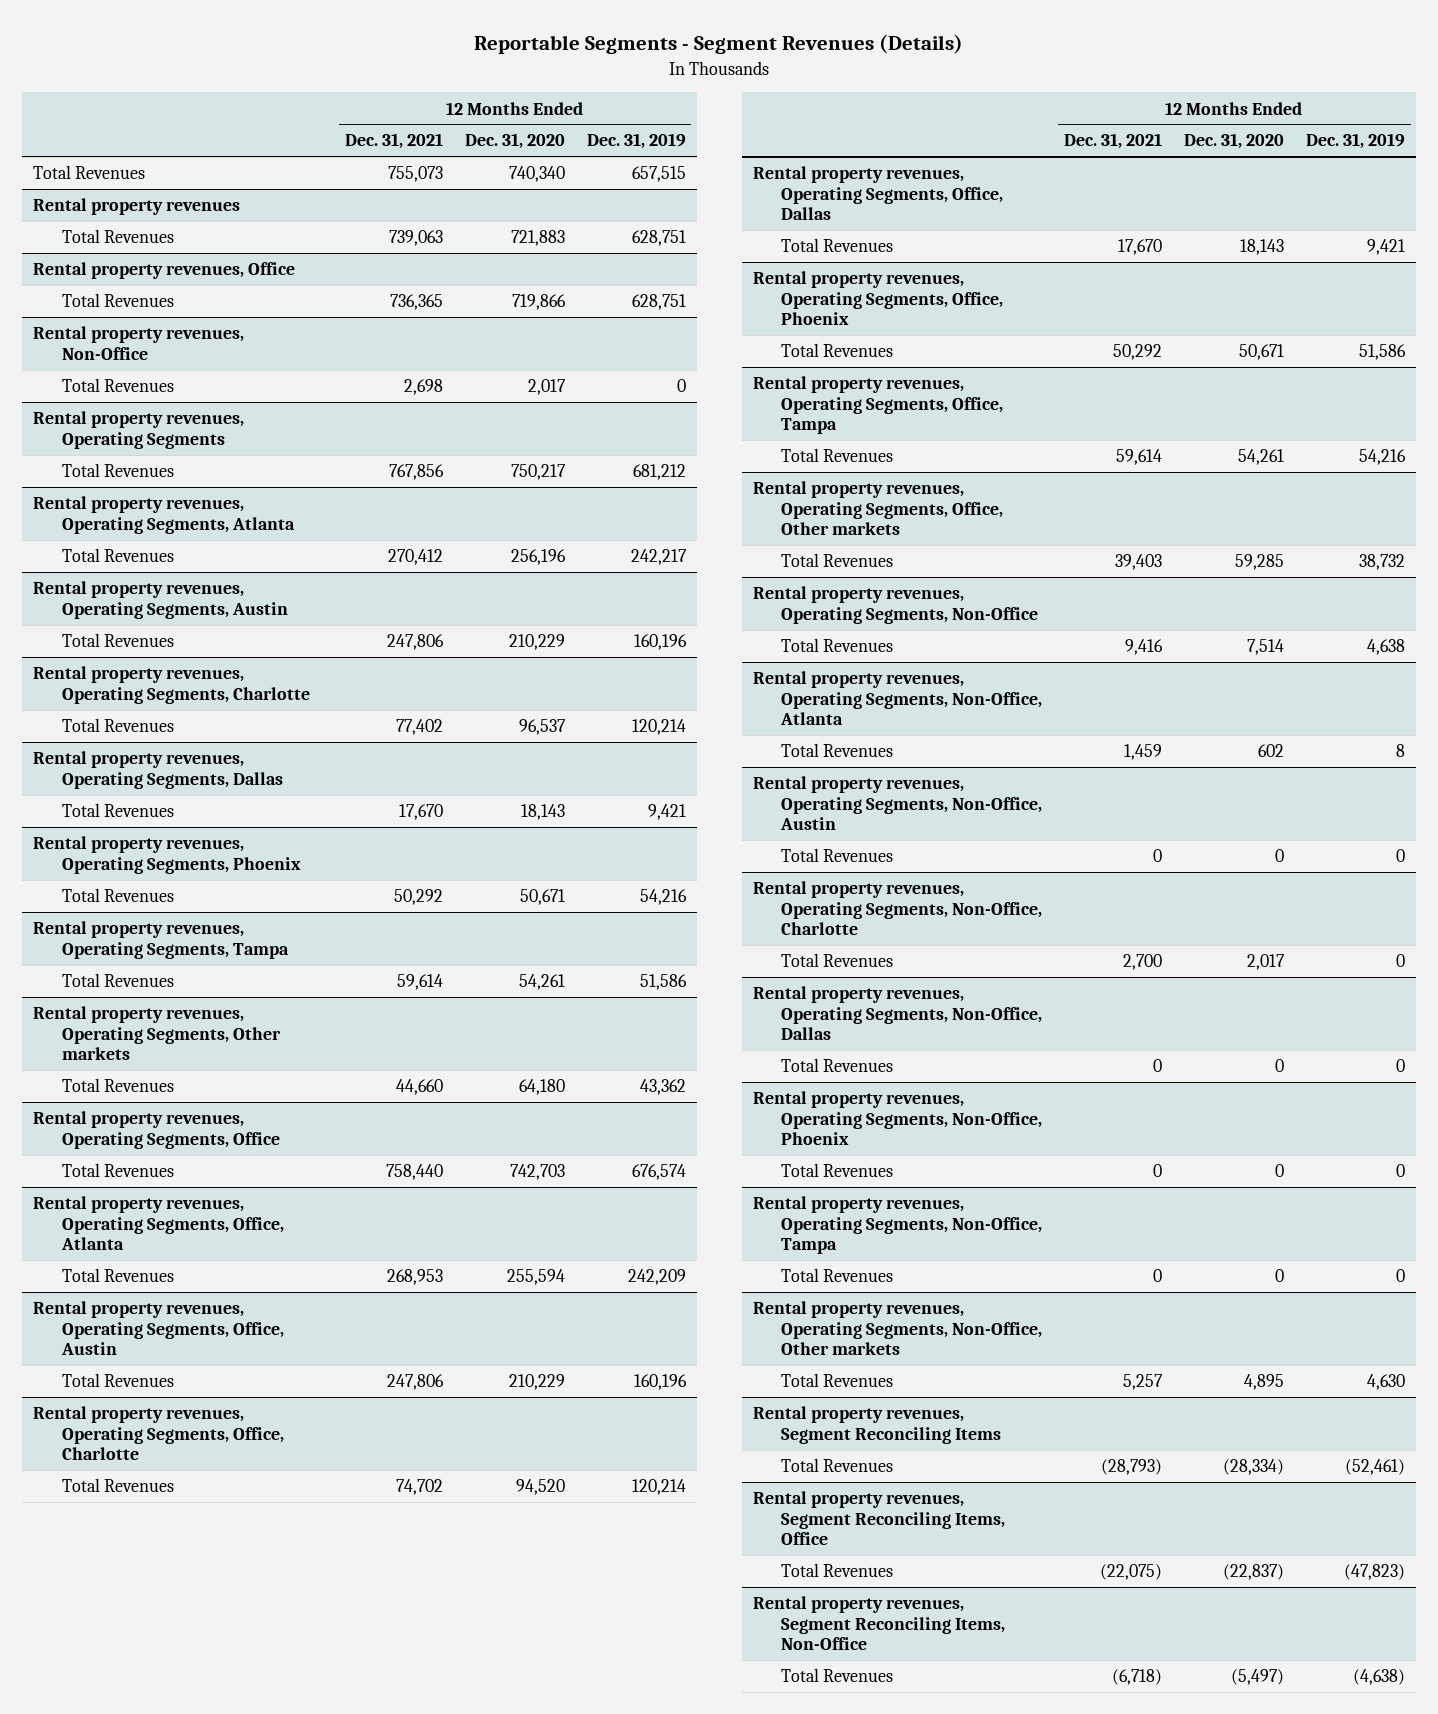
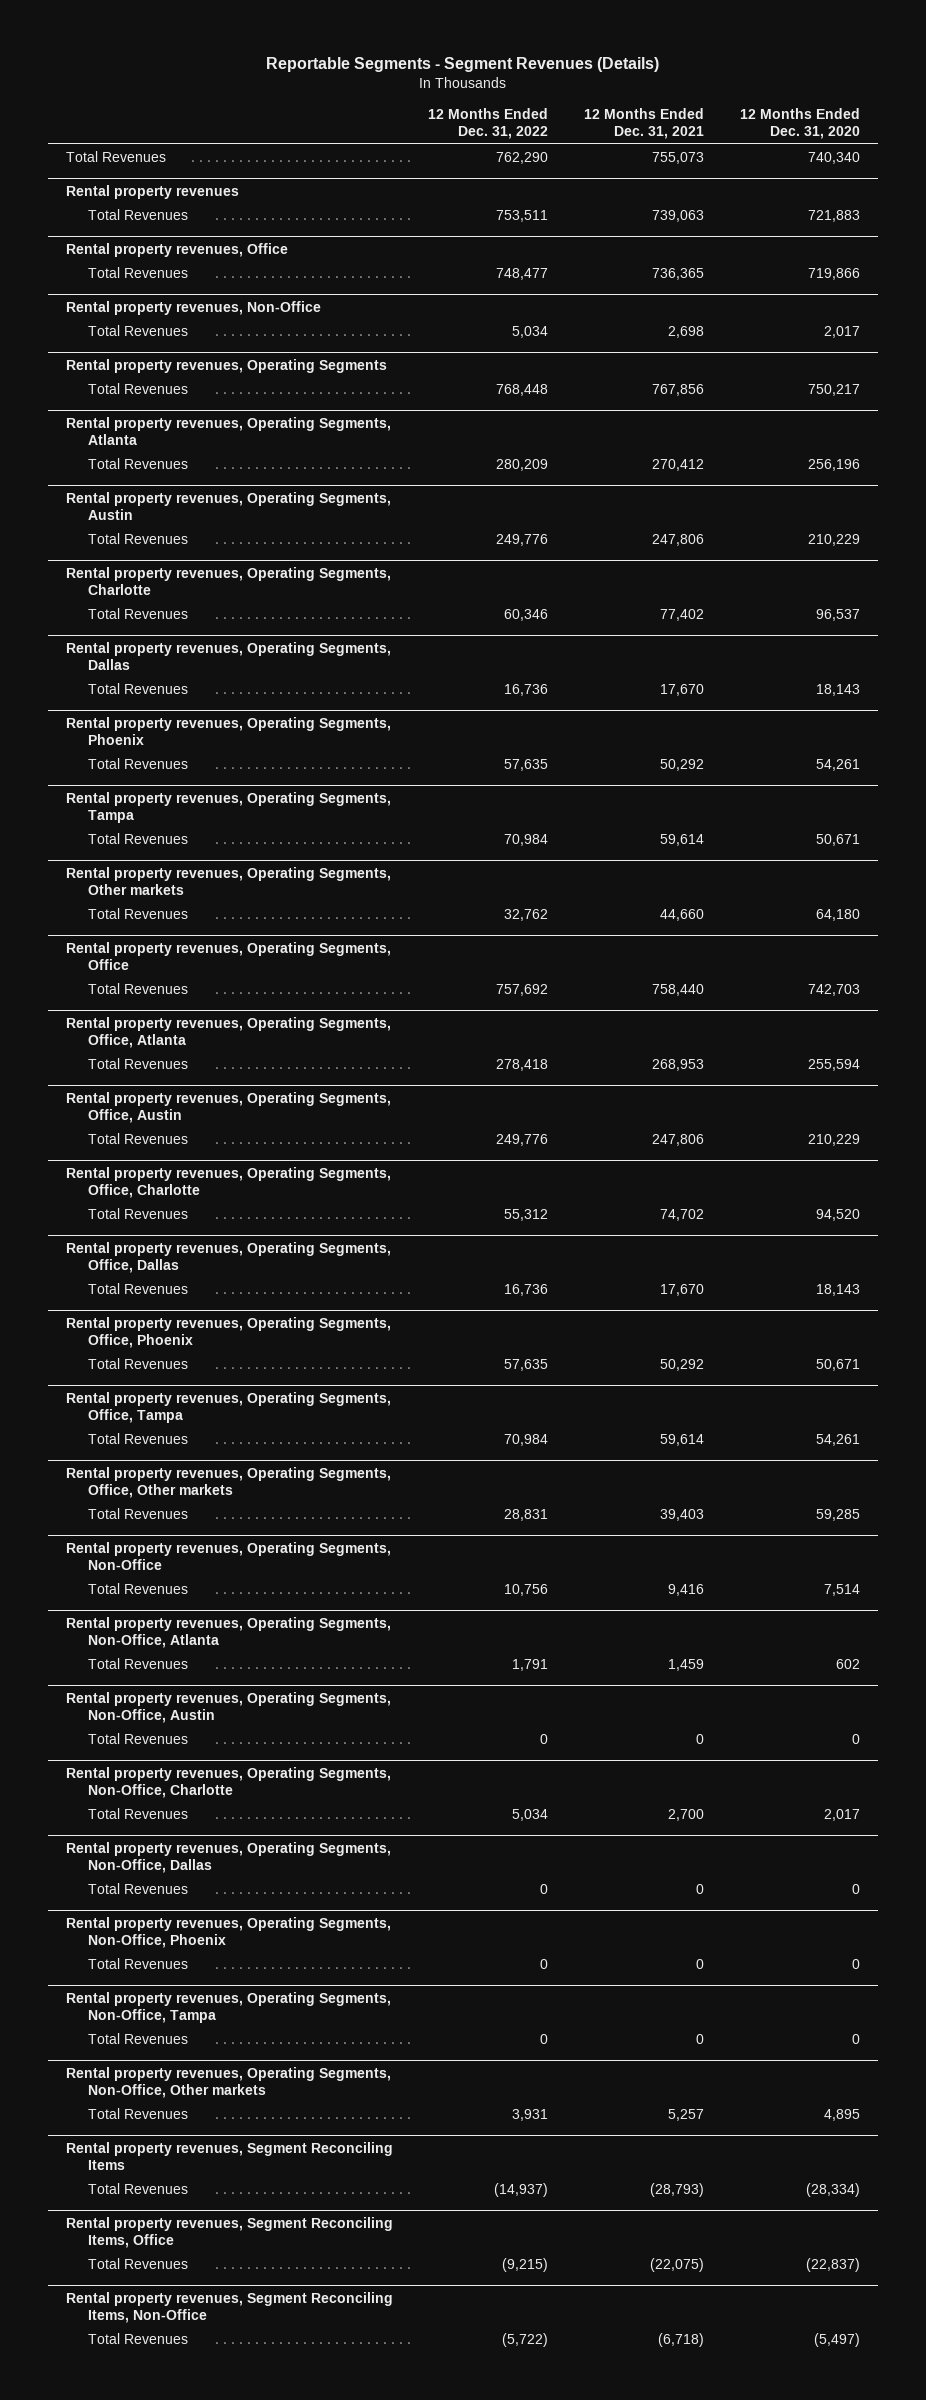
[586,133,686,150] Dec. 31, 2019 -> none
none -> [428,108,549,139] 12 Months Ended Dec. 31, 2022
[519,889,565,906] 50,671 -> [816,759,861,772] 54,261
[518,974,565,991] 54,261 -> [816,834,861,847] 50,671

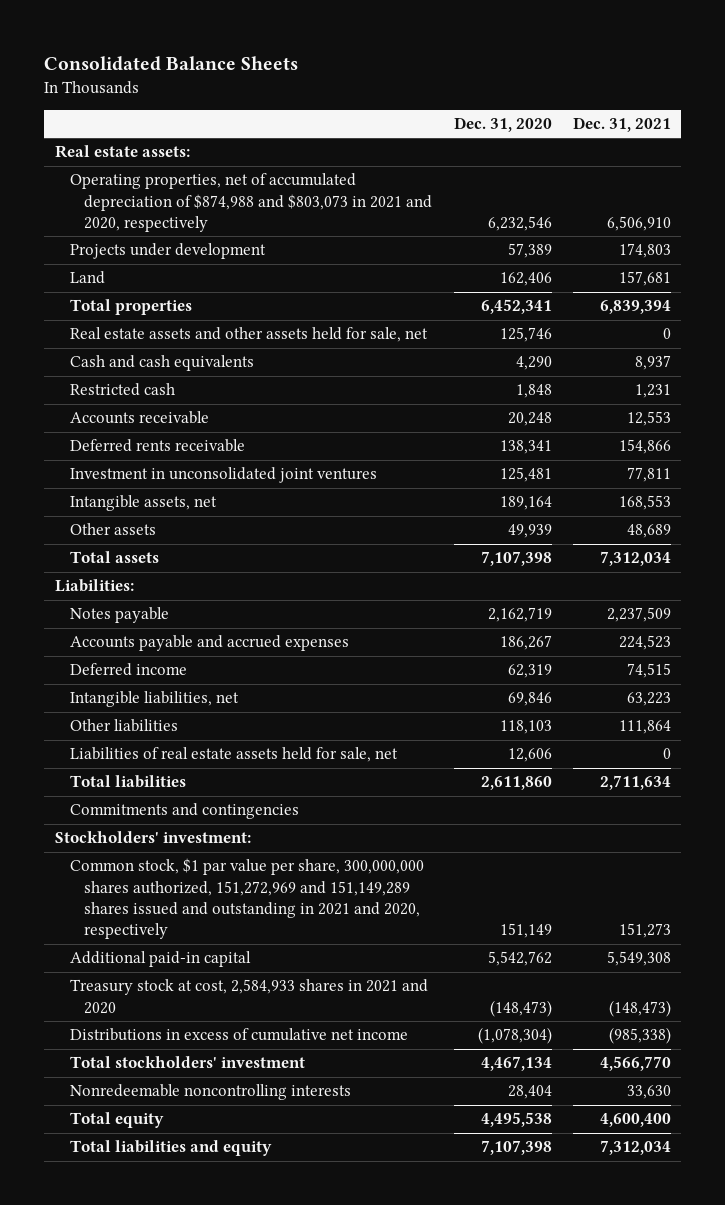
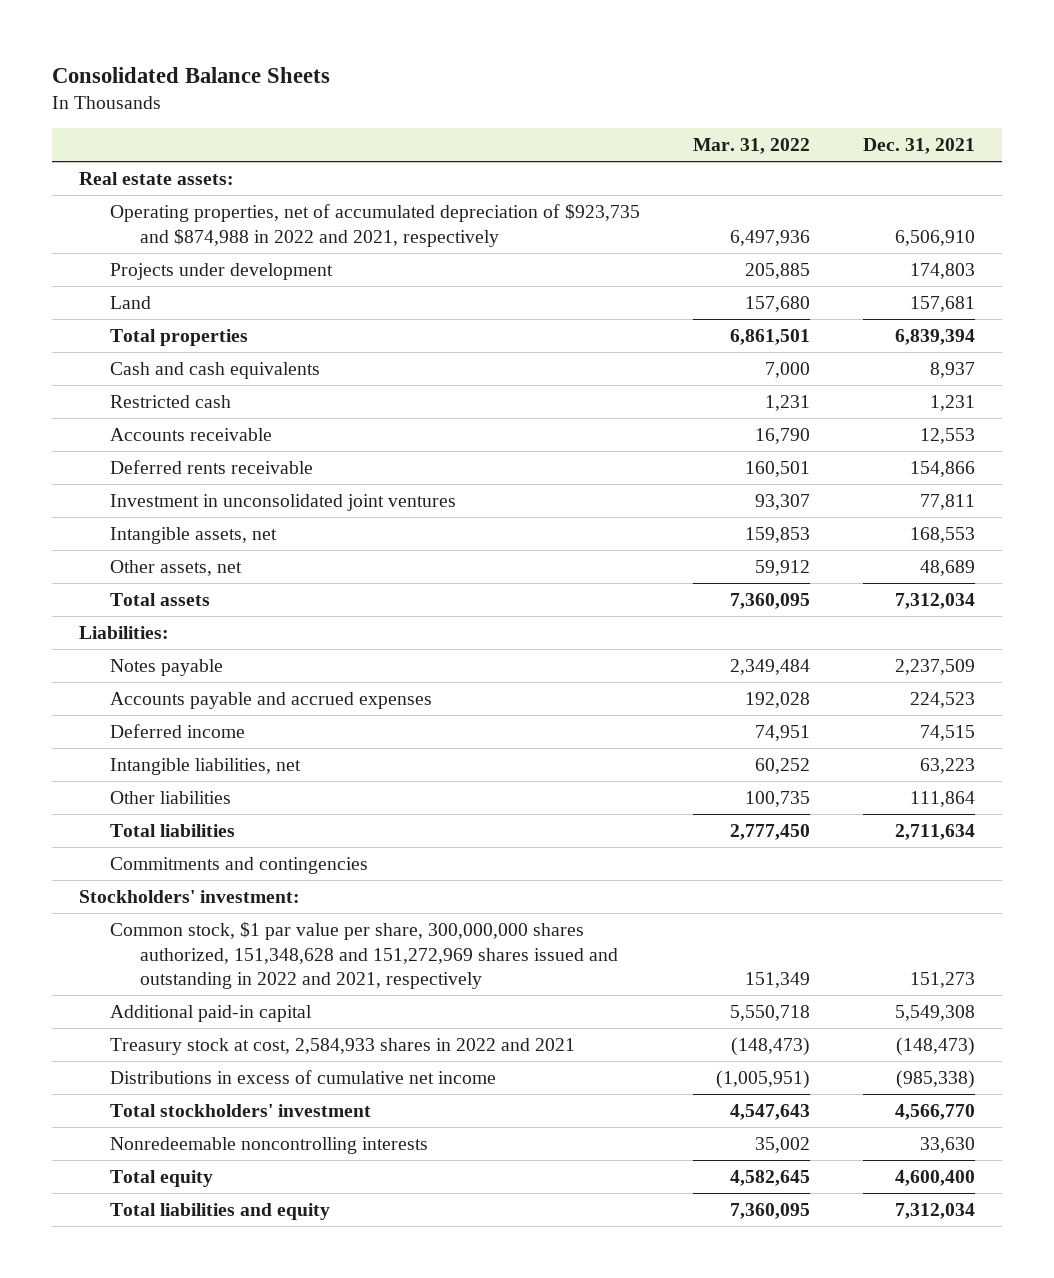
[453,117,552,133] Dec. 31, 2020 -> none
none -> [692,138,810,155] Mar. 31, 2022
[69,173,433,233] Operating properties, net of accumulated depreciation of $874,988 and $803,073 in 2021 and 2020, respectively -> [109,203,640,247] Operating properties, net of accumulated depreciation of $923,735 and $874,988 in 2022 and 2021, respectively
[69,327,428,343] Real estate assets and other assets held for sale, net -> none
[69,523,156,536] Other assets -> [109,559,242,576] Other assets, net
[69,747,398,763] Liabilities of real estate assets held for sale, net -> none
[69,858,424,940] Common stock, $1 par value per share, 300,000,000 shares authorized, 151,272,969 and 151,149,289 shares issued and outstanding in 2021 and 2020, respectively -> [109,921,619,990] Common stock, $1 par value per share, 300,000,000 shares authorized, 151,348,628 and 151,272,969 shares issued and outstanding in 2022 and 2021, respectively
[69,979,428,1014] Treasury stock at cost, 2,584,933 shares in 2021 and 2020 -> [109,1037,575,1055] Treasury stock at cost, 2,584,933 shares in 2022 and 2021

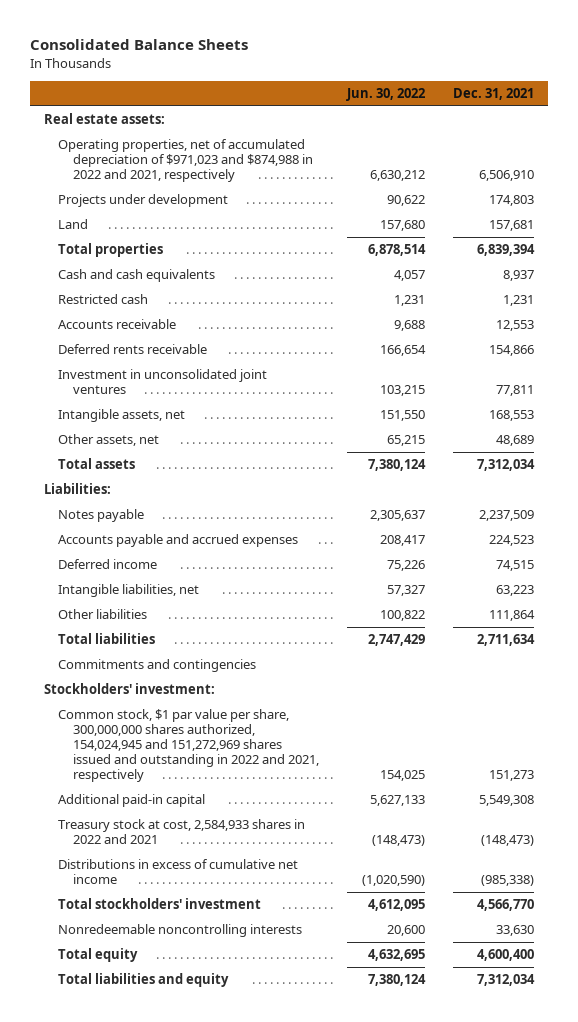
[692,138,810,155] Mar. 31, 2022 -> none
none -> [346,87,426,101] Jun. 30, 2022
[109,203,640,247] Operating properties, net of accumulated depreciation of $923,735 and $874,988 in 2022 and 2021, respectively -> [58,139,313,183] Operating properties, net of accumulated depreciation of $971,023 and $874,988 in 2022 and 2021, respectively
[109,921,619,990] Common stock, $1 par value per share, 300,000,000 shares authorized, 151,348,628 and 151,272,969 shares issued and outstanding in 2022 and 2021, respectively -> [58,709,319,783] Common stock, $1 par value per share, 300,000,000 shares authorized, 154,024,945 and 151,272,969 shares issued and outstanding in 2022 and 2021, respectively

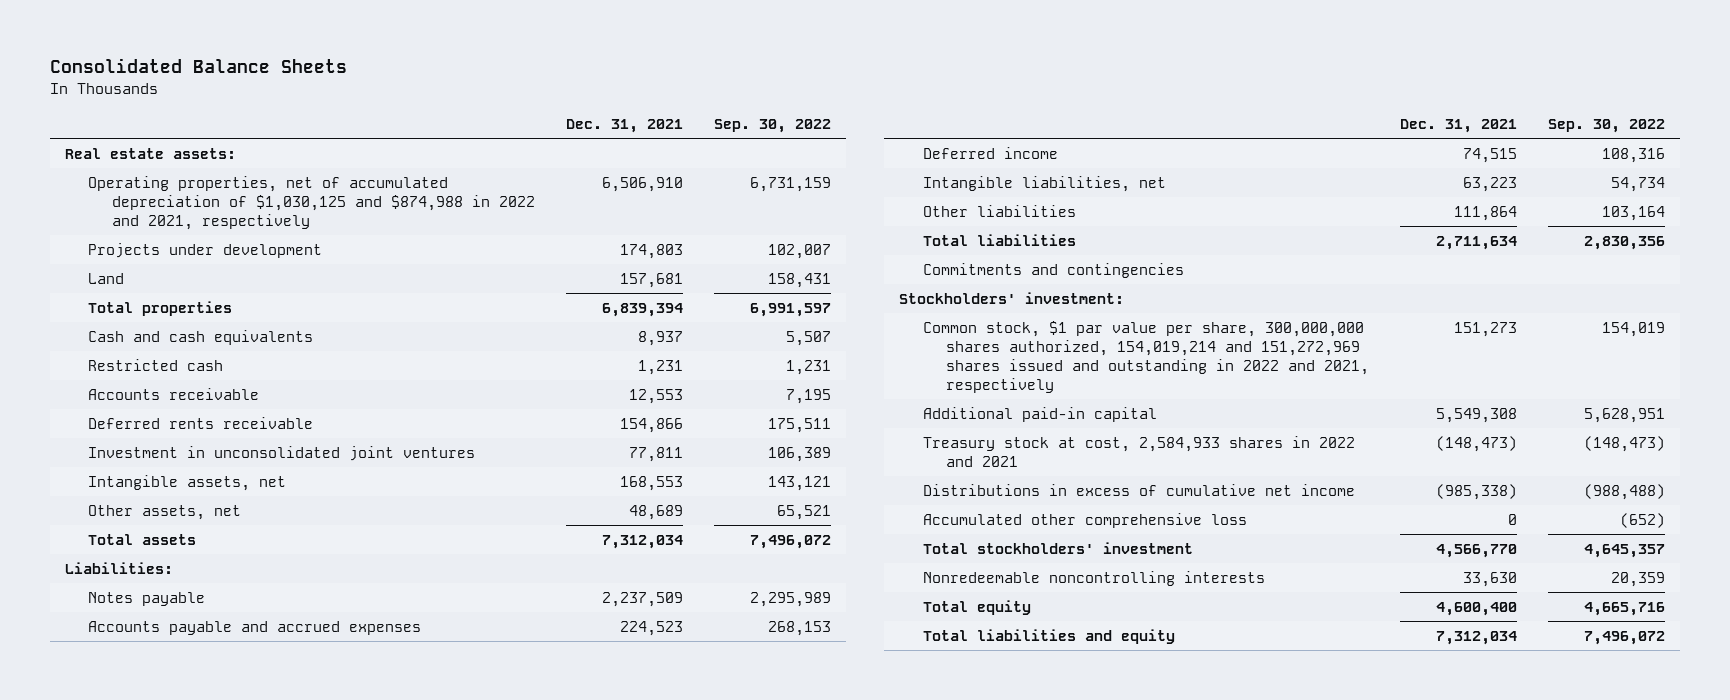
[346,87,426,101] Jun. 30, 2022 -> none
none -> [713,118,831,133] Sep. 30, 2022
[58,139,313,183] Operating properties, net of accumulated depreciation of $971,023 and $874,988 in 2022 and 2021, respectively -> [88,176,535,230] Operating properties, net of accumulated depreciation of $1,030,125 and $874,988 in 2022 and 2021, respectively
[58,709,319,783] Common stock, $1 par value per share, 300,000,000 shares authorized, 154,024,945 and 151,272,969 shares issued and outstanding in 2022 and 2021, respectively -> [922,321,1370,393] Common stock, $1 par value per share, 300,000,000 shares authorized, 154,019,214 and 151,272,969 shares issued and outstanding in 2022 and 2021, respectively
none -> [922,513,1247,529] Accumulated other comprehensive loss

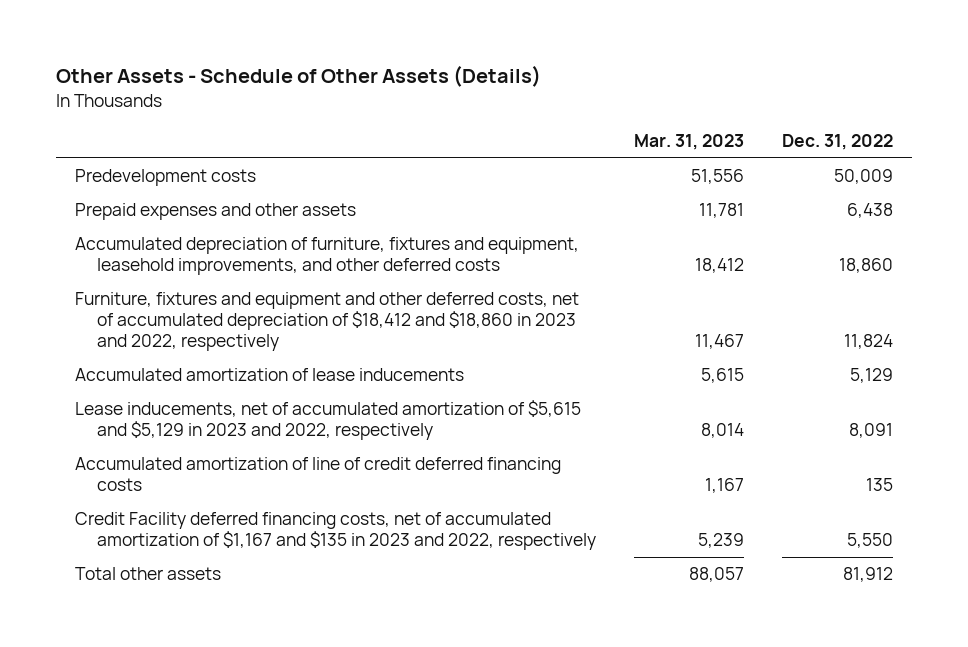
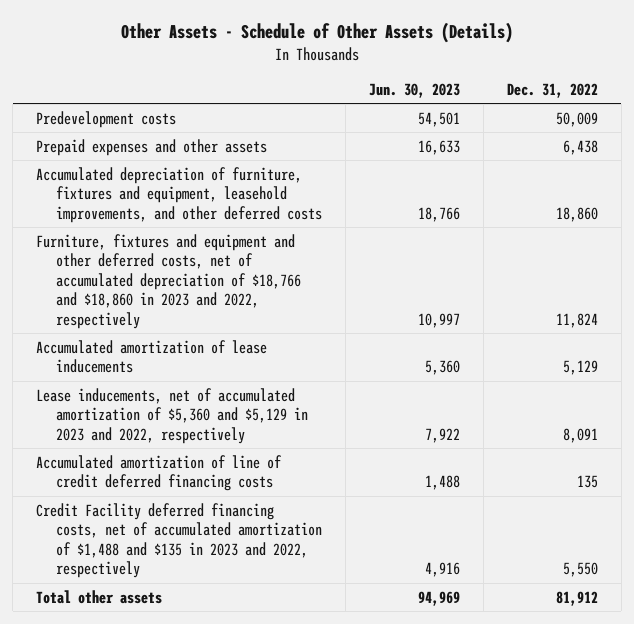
[634,134,745,151] Mar. 31, 2023 -> none
none -> [369,83,461,99] Jun. 30, 2023
[74,292,579,352] Furniture, fixtures and equipment and other deferred costs, net of accumulated depreciation of $18,412 and $18,860 in 2023 and 2022, respectively -> [36,233,302,329] Furniture, fixtures and equipment and other deferred costs, net of accumulated depreciation of $18,766 and $18,860 in 2023 and 2022, respectively
[74,400,581,441] Lease inducements, net of accumulated amortization of $5,615 and $5,129 in 2023 and 2022, respectively -> [36,387,309,444] Lease inducements, net of accumulated amortization of $5,360 and $5,129 in 2023 and 2022, respectively
[74,512,597,551] Credit Facility deferred financing costs, net of accumulated amortization of $1,167 and $135 in 2023 and 2022, respectively -> [36,502,323,579] Credit Facility deferred financing costs, net of accumulated amortization of $1,488 and $135 in 2023 and 2022, respectively

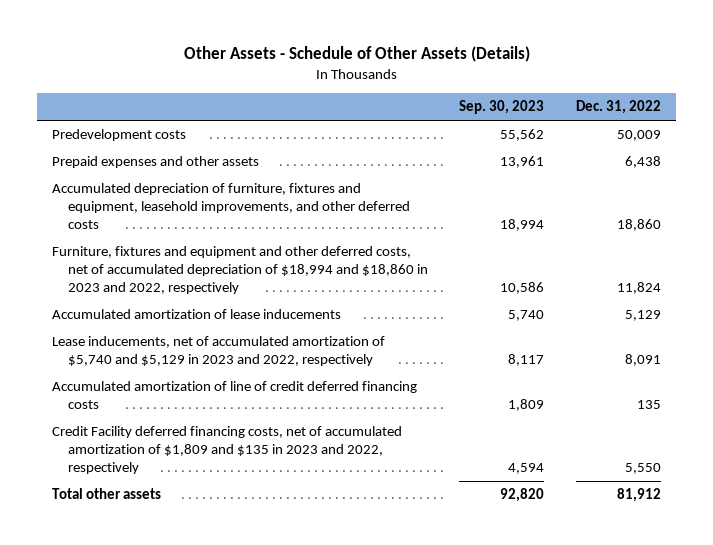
[369,83,461,99] Jun. 30, 2023 -> none
none -> [459,100,545,115] Sep. 30, 2023
[36,233,302,329] Furniture, fixtures and equipment and other deferred costs, net of accumulated depreciation of $18,766 and $18,860 in 2023 and 2022, respectively -> [52,246,428,295] Furniture, fixtures and equipment and other deferred costs, net of accumulated depreciation of $18,994 and $18,860 in 2023 and 2022, respectively
[36,387,309,444] Lease inducements, net of accumulated amortization of $5,360 and $5,129 in 2023 and 2022, respectively -> [52,336,386,367] Lease inducements, net of accumulated amortization of $5,740 and $5,129 in 2023 and 2022, respectively
[36,502,323,579] Credit Facility deferred financing costs, net of accumulated amortization of $1,488 and $135 in 2023 and 2022, respectively -> [52,426,403,475] Credit Facility deferred financing costs, net of accumulated amortization of $1,809 and $135 in 2023 and 2022, respectively

